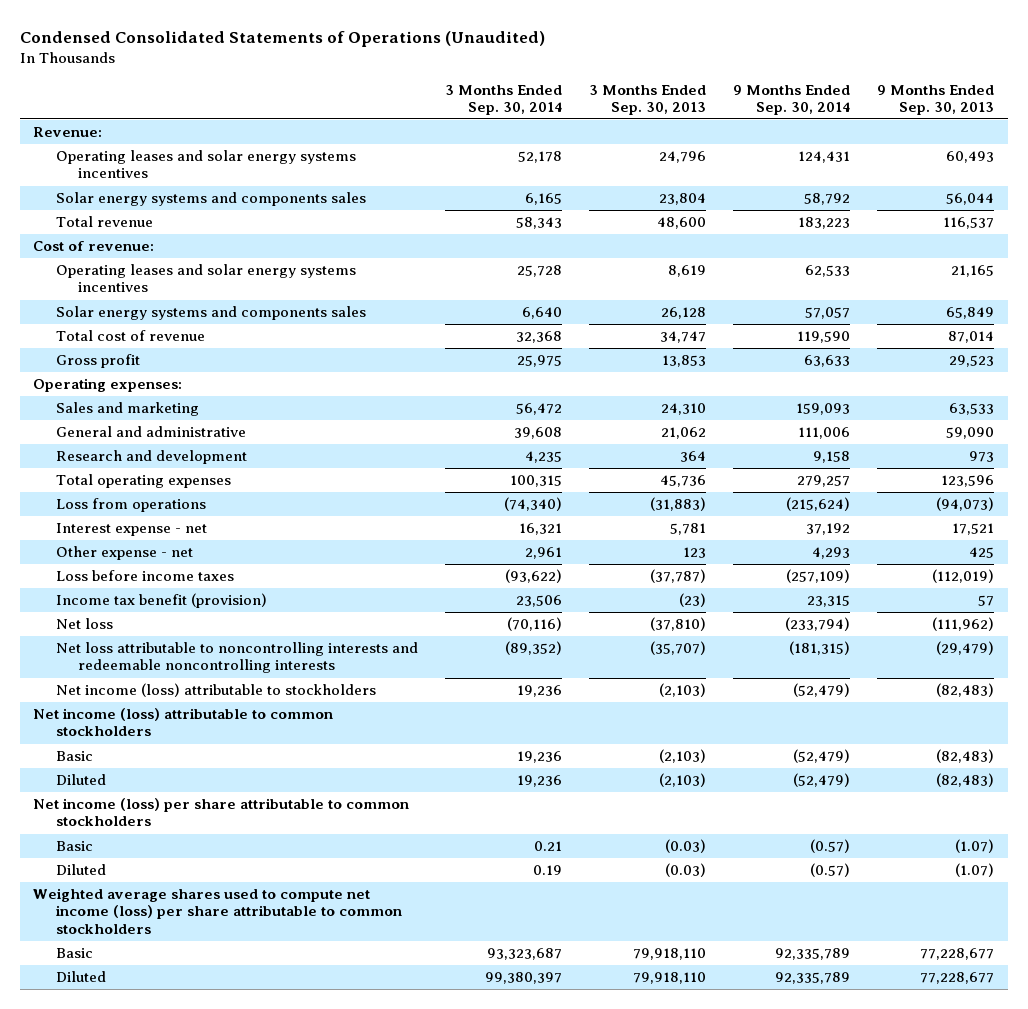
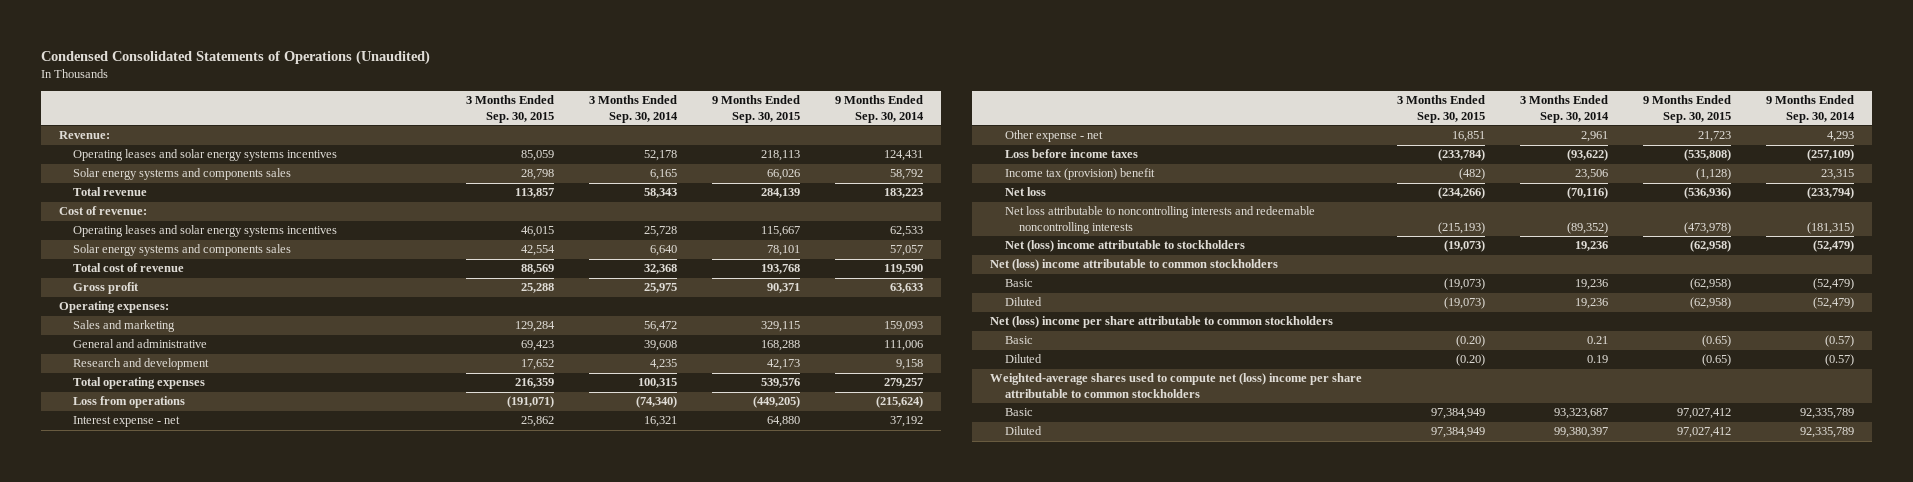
[589,84,707,115] 3 Months Ended Sep. 30, 2013 -> none
[877,84,995,115] 9 Months Ended Sep. 30, 2013 -> none
none -> [465,95,554,123] 3 Months Ended Sep. 30, 2015
none -> [711,95,800,123] 9 Months Ended Sep. 30, 2015
[55,593,267,609] Income tax benefit (provision) -> [1004,168,1155,181] Income tax (provision) benefit
[55,683,376,698] Net income (loss) attributable to stockholders -> [1004,240,1245,253] Net (loss) income attributable to stockholders
[33,708,334,737] Net income (loss) attributable to common stockholders -> [989,259,1278,272] Net (loss) income attributable to common stockholders
[33,798,410,827] Net income (loss) per share attributable to common stockholders -> [989,316,1333,329] Net (loss) income per share attributable to common stockholders
[33,888,402,934] Weighted average shares used to compute net income (loss) per share attributable to common stockholders -> [989,373,1362,398] Weighted-average shares used to compute net (loss) income per share attributable to common stockholders

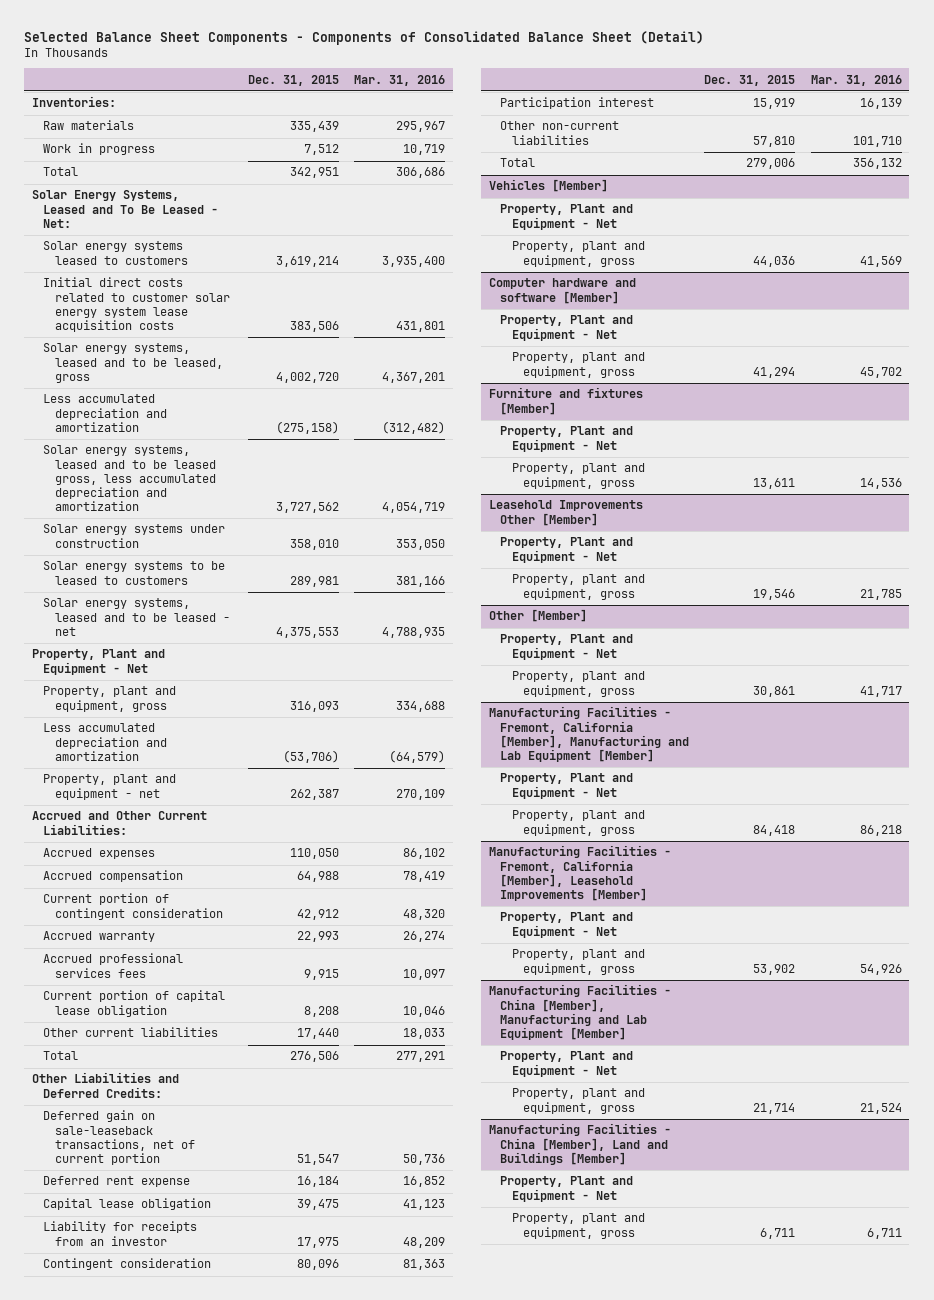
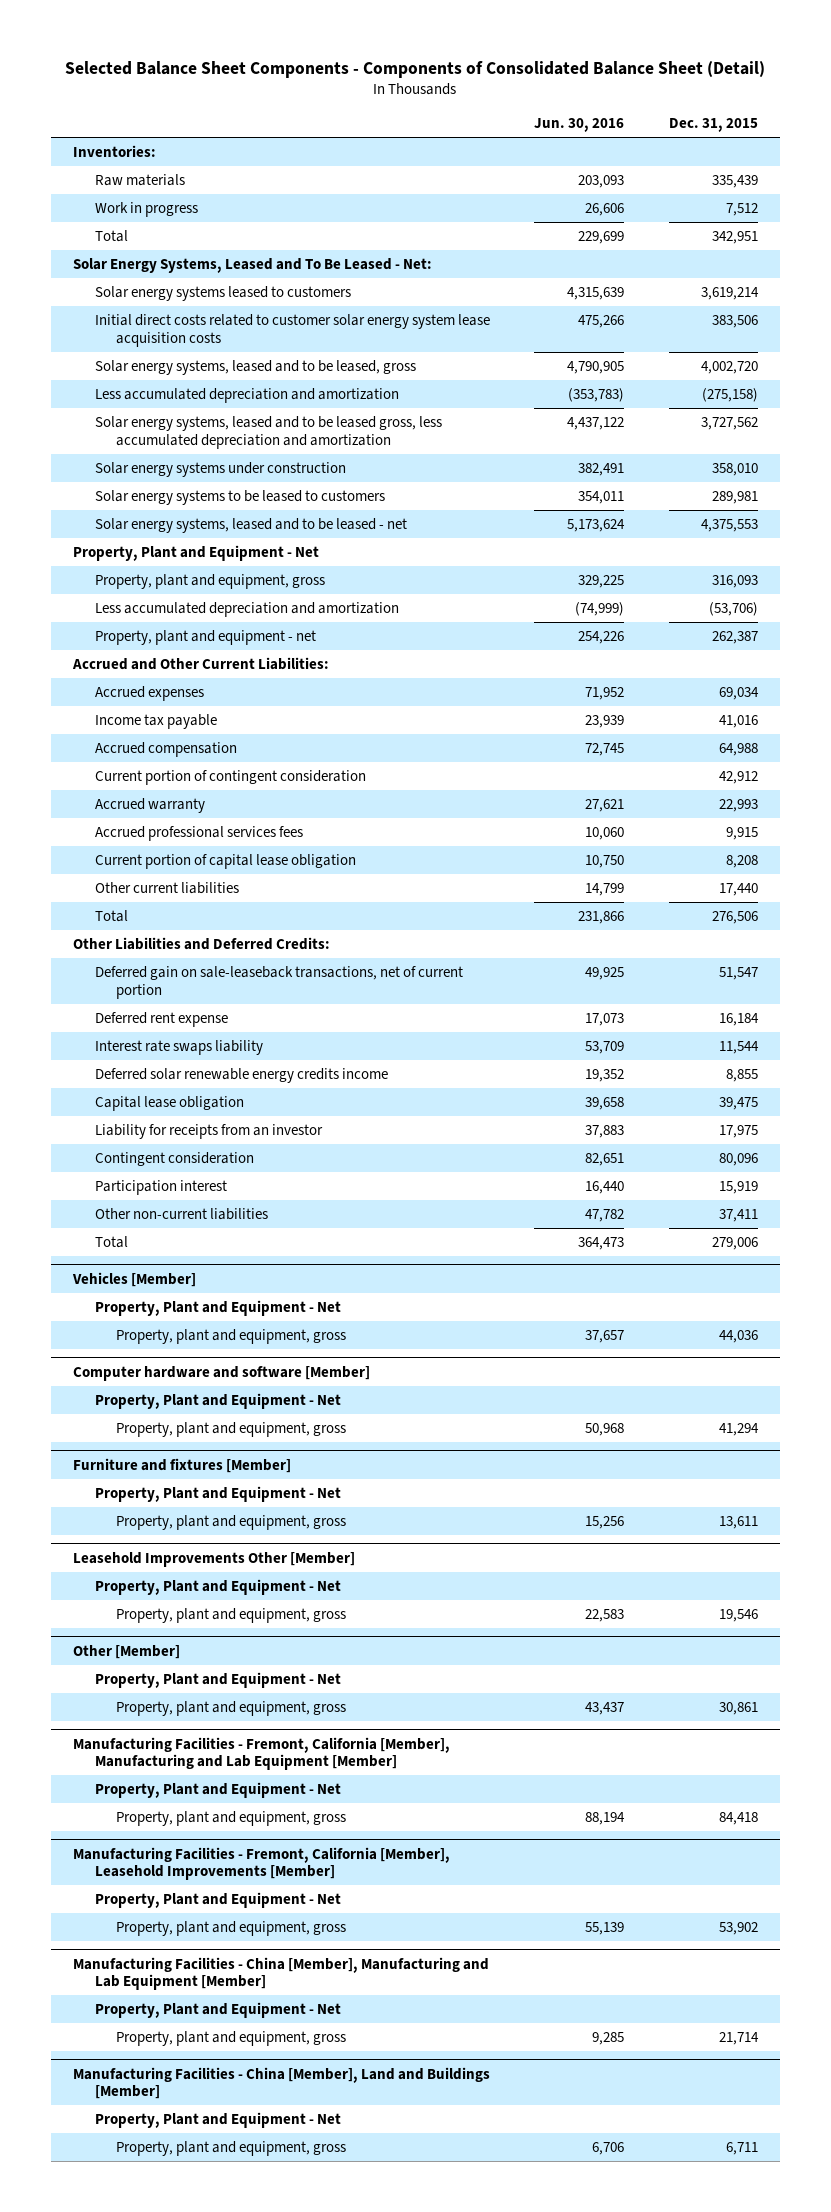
[354,74,446,86] Mar. 31, 2016 -> none
none -> [534,118,625,133] Jun. 30, 2016
[289,848,339,860] 110,050 -> [718,686,759,700] 69,034
none -> [94,713,217,729] Income tax payable
none -> [94,1039,263,1055] Interest rate swaps liability
none -> [94,1067,388,1083] Deferred solar renewable energy credits income
[753,135,796,147] 57,810 -> [718,1208,758,1222] 37,411

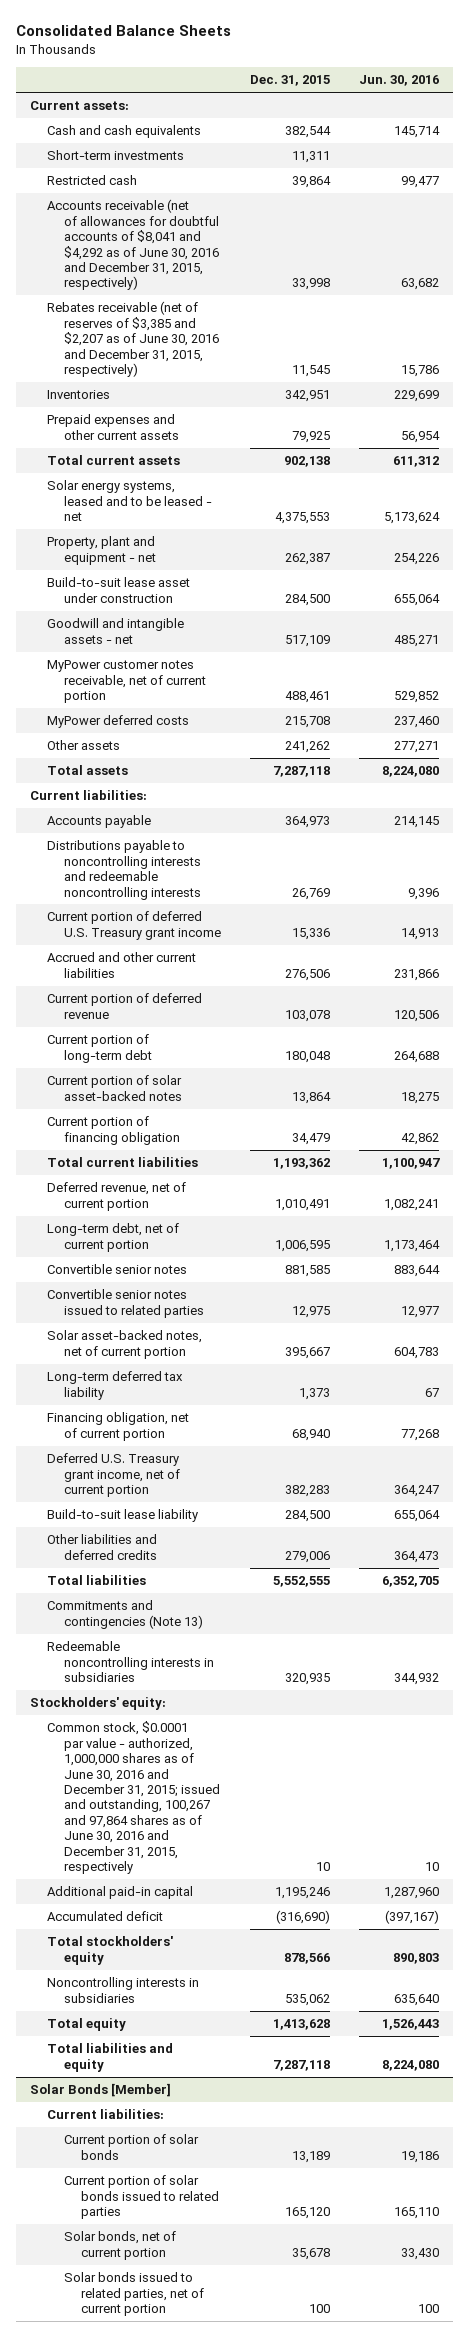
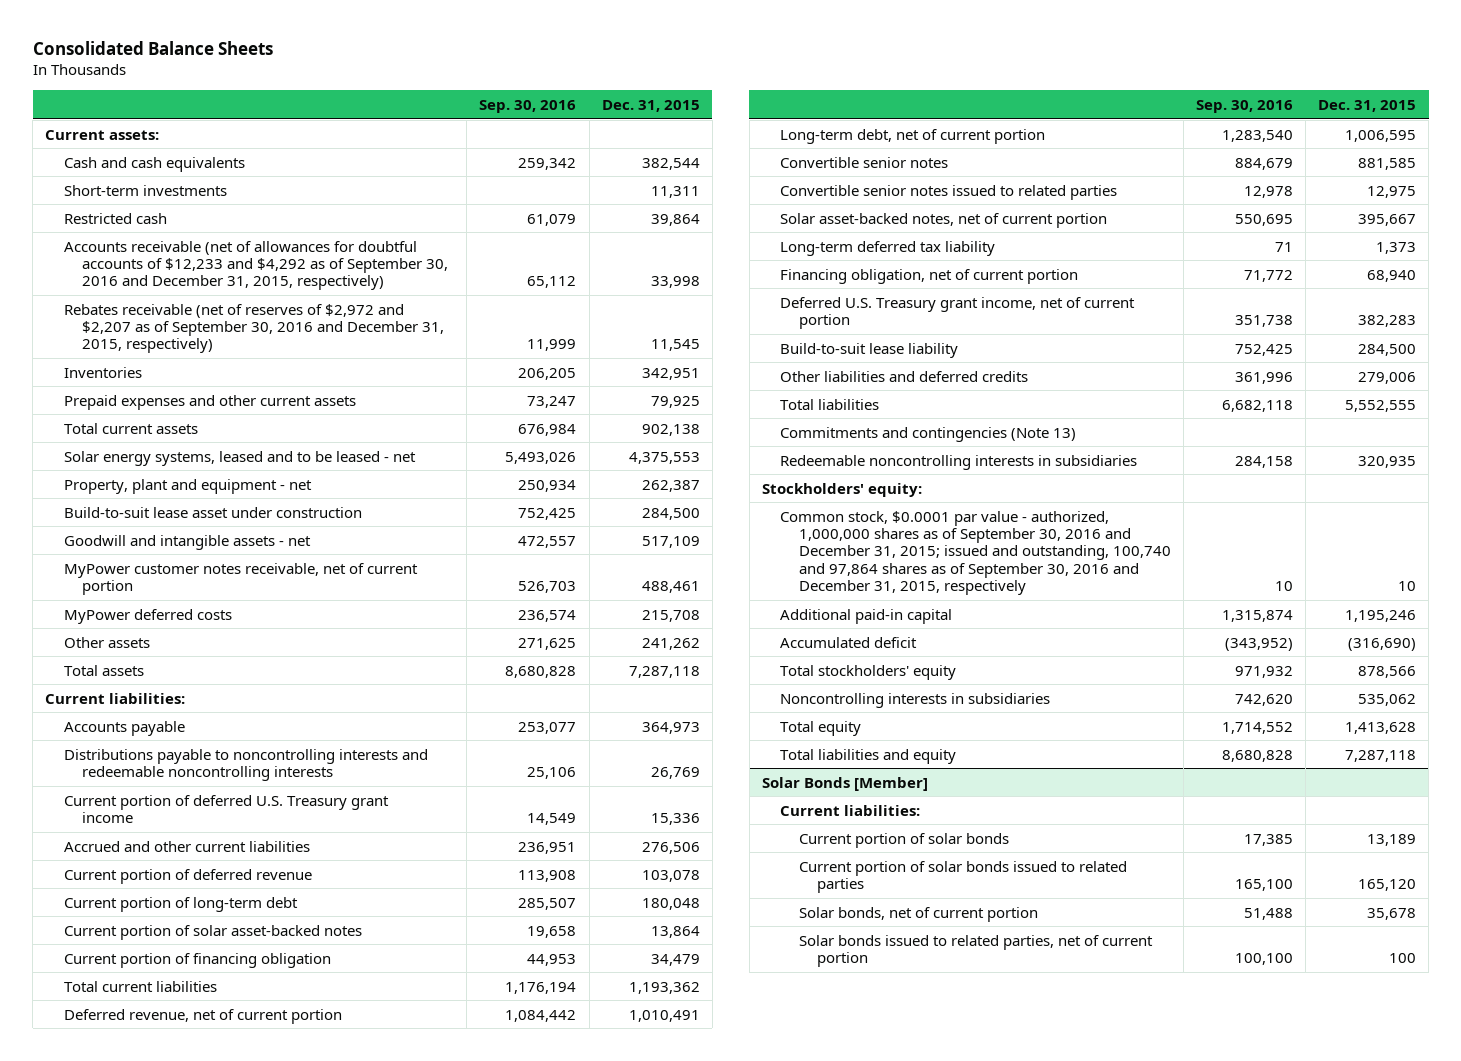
[359,75,440,87] Jun. 30, 2016 -> none
none -> [479,99,577,113] Sep. 30, 2016
[47,199,220,291] Accounts receivable (net of allowances for doubtful accounts of $8,041 and $4,292 as of June 30, 2016 and December 31, 2015, respectively) -> [63,240,449,291] Accounts receivable (net of allowances for doubtful accounts of $12,233 and $4,292 as of September 30, 2016 and December 31, 2015, respectively)
[47,301,220,377] Rebates receivable (net of reserves of $3,385 and $2,207 as of June 30, 2016 and December 31, 2015, respectively) -> [63,303,445,354] Rebates receivable (net of reserves of $2,972 and $2,207 as of September 30, 2016 and December 31, 2015, respectively)
[47,1721,221,1874] Common stock, $0.0001 par value - authorized, 1,000,000 shares as of June 30, 2016 and December 31, 2015; issued and outstanding, 100,267 and 97,864 shares as of June 30, 2016 and December 31, 2015, respectively -> [780,510,1171,596] Common stock, $0.0001 par value - authorized, 1,000,000 shares as of September 30, 2016 and December 31, 2015; issued and outstanding, 100,740 and 97,864 shares as of September 30, 2016 and December 31, 2015, respectively

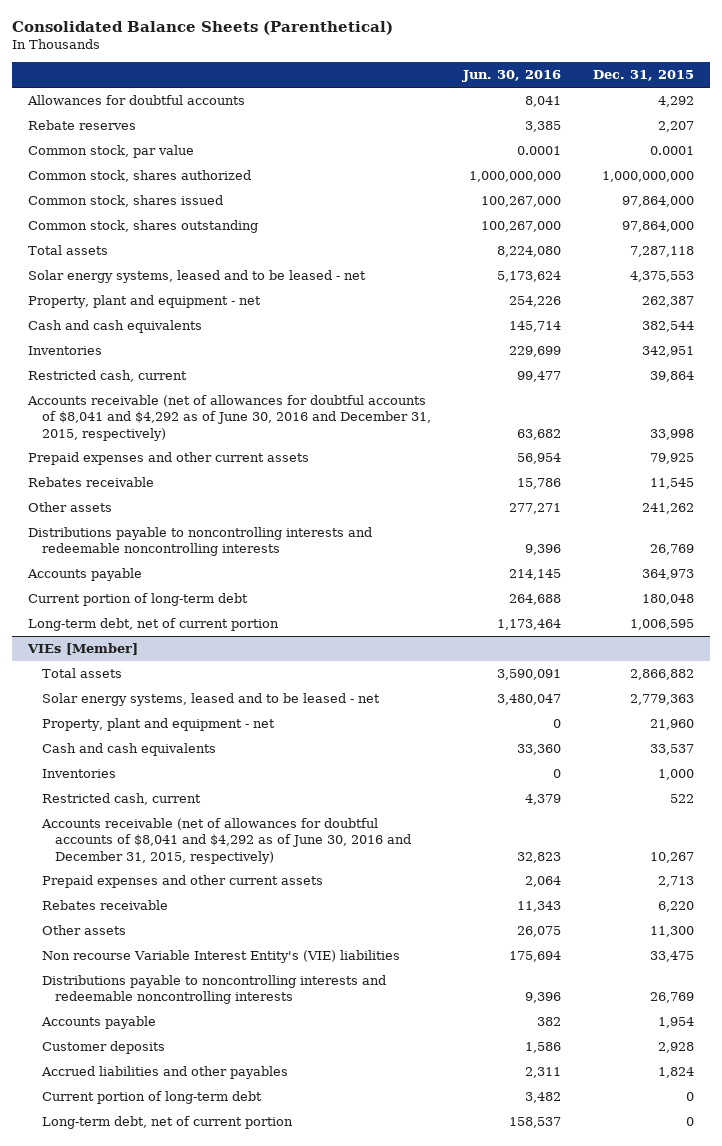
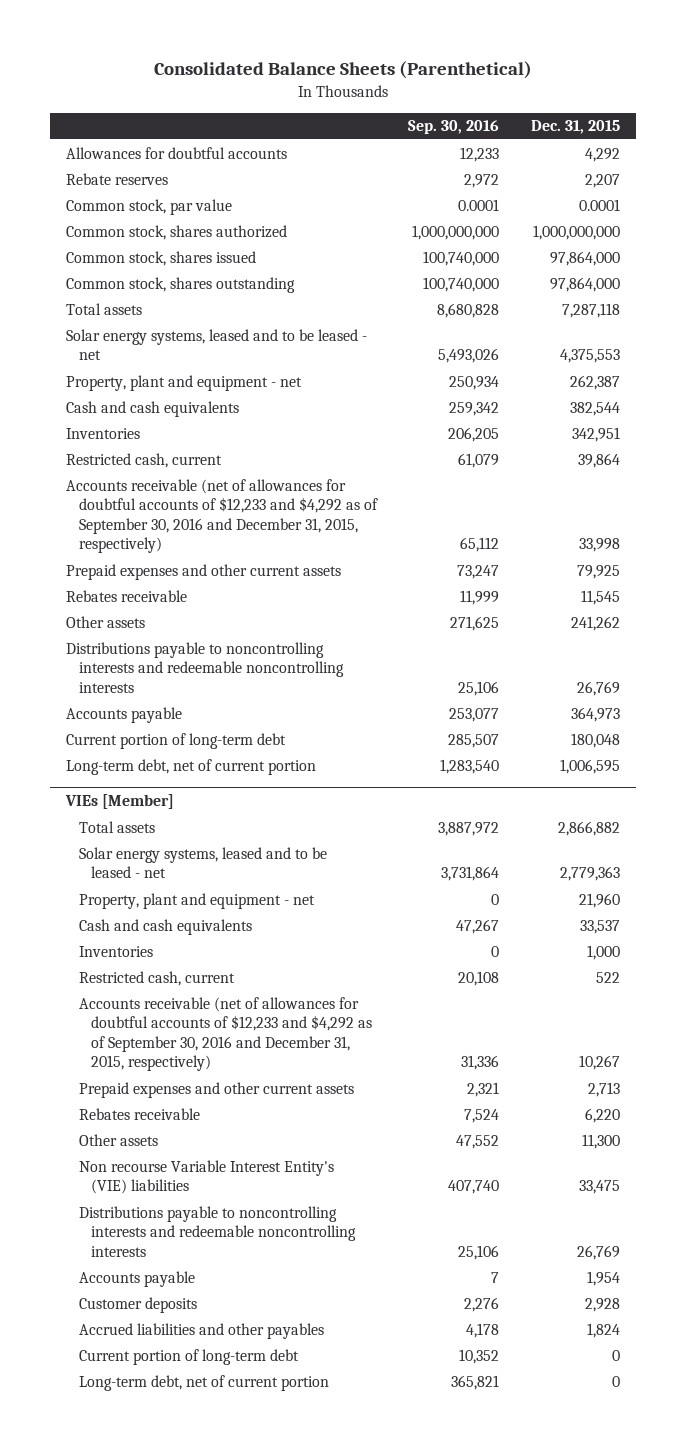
[461,70,561,83] Jun. 30, 2016 -> none
none -> [408,120,500,135] Sep. 30, 2016
[27,395,431,441] Accounts receivable (net of allowances for doubtful accounts of $8,041 and $4,292 as of June 30, 2016 and December 31, 2015, respectively) -> [66,478,378,554] Accounts receivable (net of allowances for doubtful accounts of $12,233 and $4,292 as of September 30, 2016 and December 31, 2015, respectively)
[40,818,412,864] Accounts receivable (net of allowances for doubtful accounts of $8,041 and $4,292 as of June 30, 2016 and December 31, 2015, respectively) -> [78,996,372,1072] Accounts receivable (net of allowances for doubtful accounts of $12,233 and $4,292 as of September 30, 2016 and December 31, 2015, respectively)

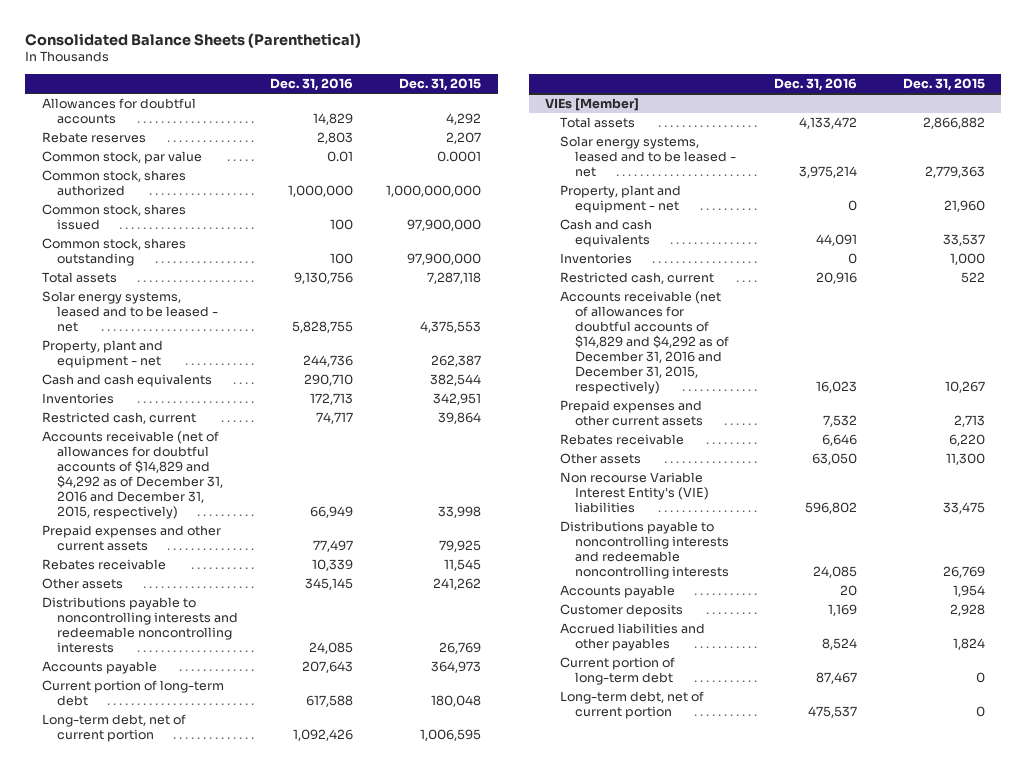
[408,120,500,135] Sep. 30, 2016 -> none
none -> [270,78,354,92] Dec. 31, 2016
[550,250,621,266] 97,864,000 -> [407,219,482,232] 97,900,000
[550,276,621,292] 97,864,000 -> [407,253,482,266] 97,900,000
[66,478,378,554] Accounts receivable (net of allowances for doubtful accounts of $12,233 and $4,292 as of September 30, 2016 and December 31, 2015, respectively) -> [41,431,223,520] Accounts receivable (net of allowances for doubtful accounts of $14,829 and $4,292 as of December 31, 2016 and December 31, 2015, respectively)
[78,996,372,1072] Accounts receivable (net of allowances for doubtful accounts of $12,233 and $4,292 as of September 30, 2016 and December 31, 2015, respectively) -> [560,291,729,395] Accounts receivable (net of allowances for doubtful accounts of $14,829 and $4,292 as of December 31, 2016 and December 31, 2015, respectively)

